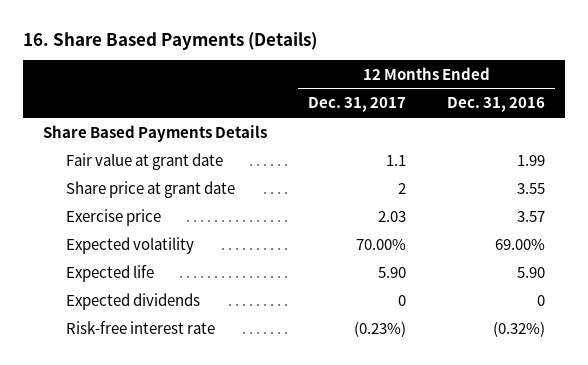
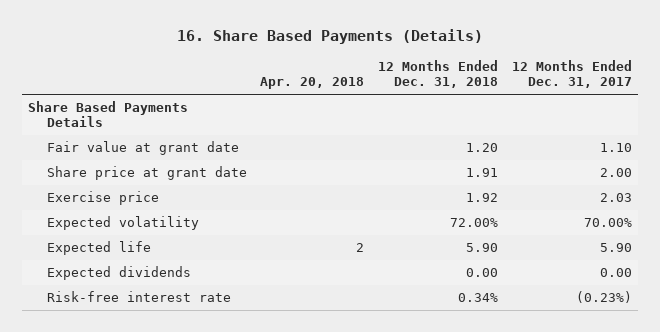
[446,97,545,113] Dec. 31, 2016 -> none
none -> [260,77,365,90] Apr. 20, 2018
none -> [377,60,498,89] 12 Months Ended Dec. 31, 2018
[386,154,407,166] 1.1 -> [599,143,632,153] 1.10
[398,182,407,194] 2 -> [599,168,632,178] 2.00
[398,294,407,306] 0 -> [599,268,632,278] 0.00

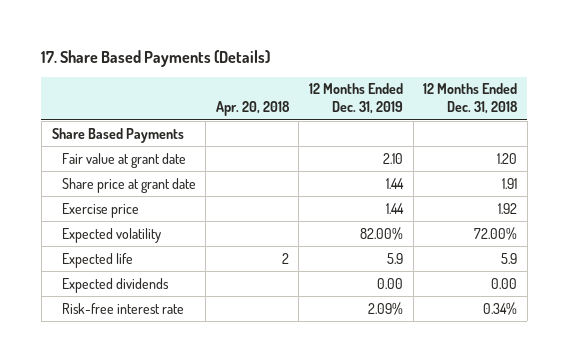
[176,29,483,45] 16. Share Based Payments (Details) -> [41,49,271,67] 17. Share Based Payments (Details)
[511,60,632,89] 12 Months Ended Dec. 31, 2017 -> none
none -> [308,83,403,114] 12 Months Ended Dec. 31, 2019
[28,101,189,128] Share Based Payments Details -> [51,127,184,143] Share Based Payments
[465,243,498,253] 5.90 -> [501,252,518,264] 5.9

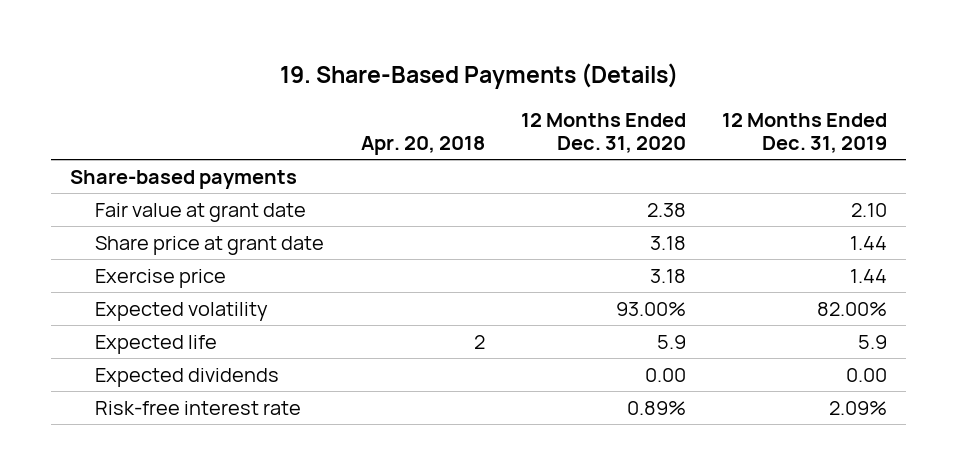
[41,49,271,67] 17. Share Based Payments (Details) -> [279,62,678,89] 19. Share-Based Payments (Details)
[423,83,519,114] 12 Months Ended Dec. 31, 2018 -> none
none -> [521,112,687,153] 12 Months Ended Dec. 31, 2020
[51,127,184,143] Share Based Payments -> [69,169,297,189] Share-based payments

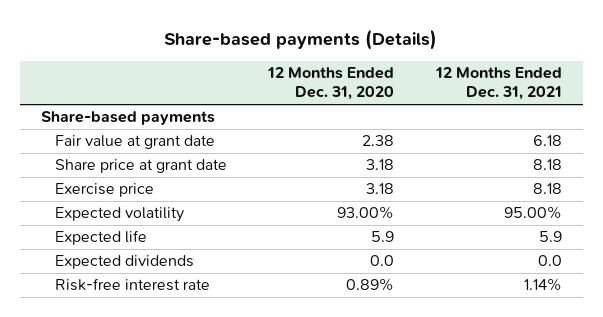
[279,62,678,89] 19. Share-Based Payments (Details) -> [164,28,438,50] Share-based payments (Details)
[360,135,485,155] Apr. 20, 2018 -> none
[722,112,888,153] 12 Months Ended Dec. 31, 2019 -> none
none -> [434,67,562,101] 12 Months Ended Dec. 31, 2021
[645,367,687,382] 0.00 -> [370,255,395,267] 0.0

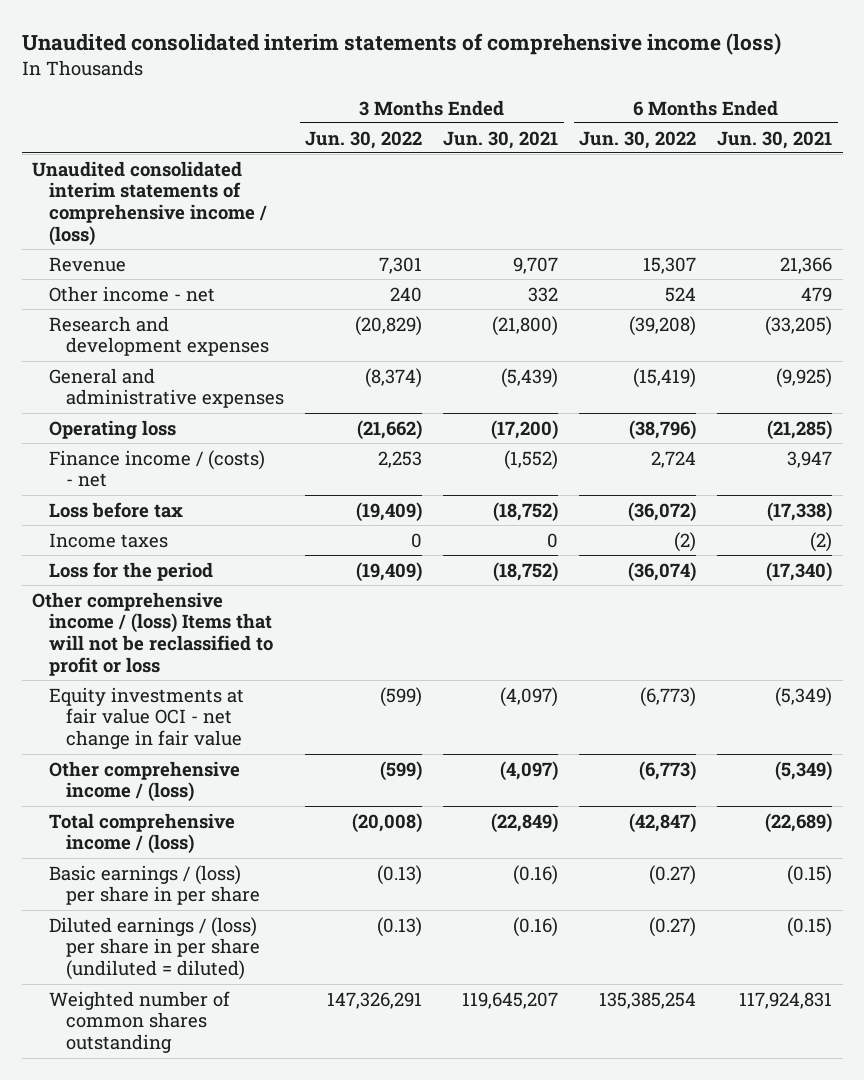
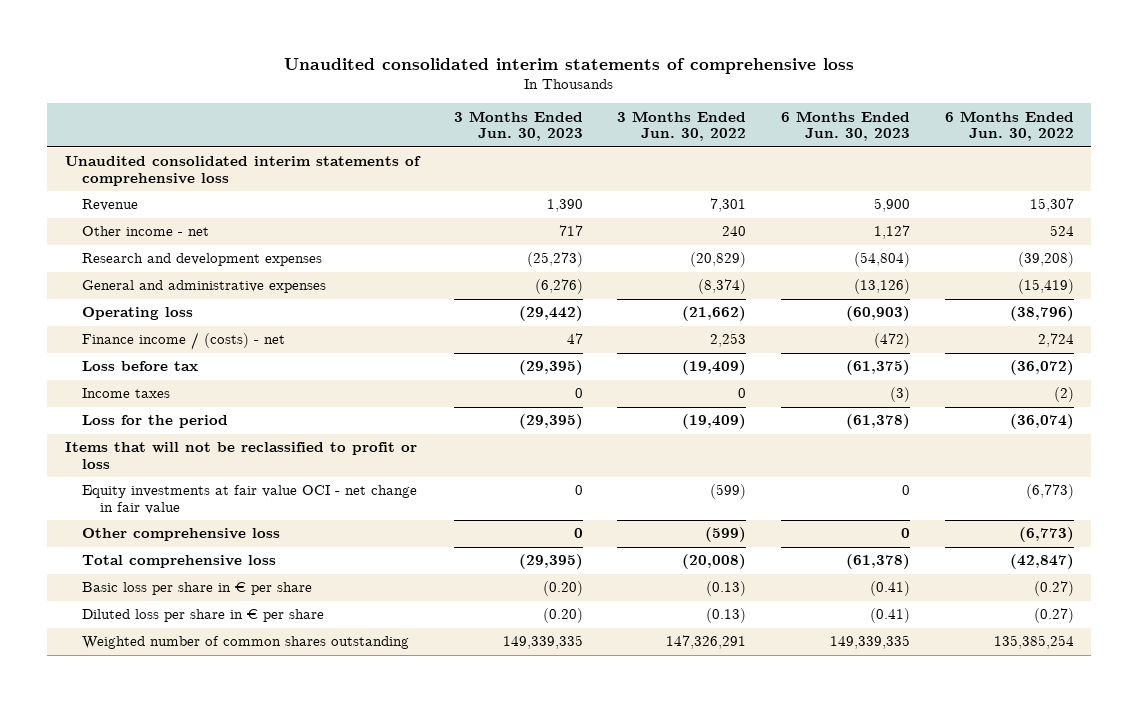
[21,32,781,55] Unaudited consolidated interim statements of comprehensive income (loss) -> [284,57,855,74] Unaudited consolidated interim statements of comprehensive loss
[443,130,559,149] Jun. 30, 2021 -> none
[717,130,833,149] Jun. 30, 2021 -> none
none -> [453,110,583,142] 3 Months Ended Jun. 30, 2023
none -> [780,110,910,142] 6 Months Ended Jun. 30, 2023
[32,160,268,247] Unaudited consolidated interim statements of comprehensive income / (loss) -> [64,156,421,186] Unaudited consolidated interim statements of comprehensive loss
[32,591,274,677] Other comprehensive income / (loss) Items that will not be reclassified to profit or loss -> [64,442,417,469] Items that will not be reclassified to profit or loss
[49,760,241,803] Other comprehensive income / (loss) -> [82,528,281,542] Other comprehensive loss
[49,812,236,855] Total comprehensive income / (loss) -> [82,555,277,569] Total comprehensive loss
[49,864,261,906] Basic earnings / (loss) per share in per share -> [82,582,313,596] Basic loss per share in € per share
[49,916,261,981] Diluted earnings / (loss) per share in per share (undiluted = diluted) -> [82,609,325,623] Diluted loss per share in € per share

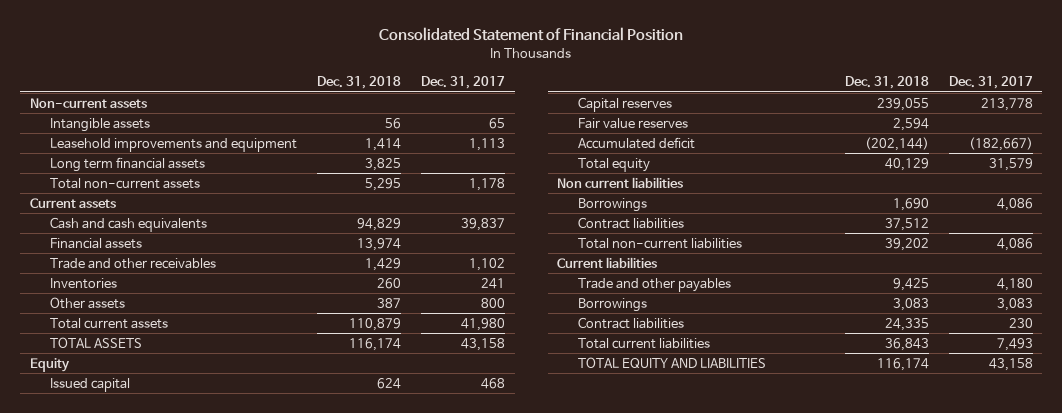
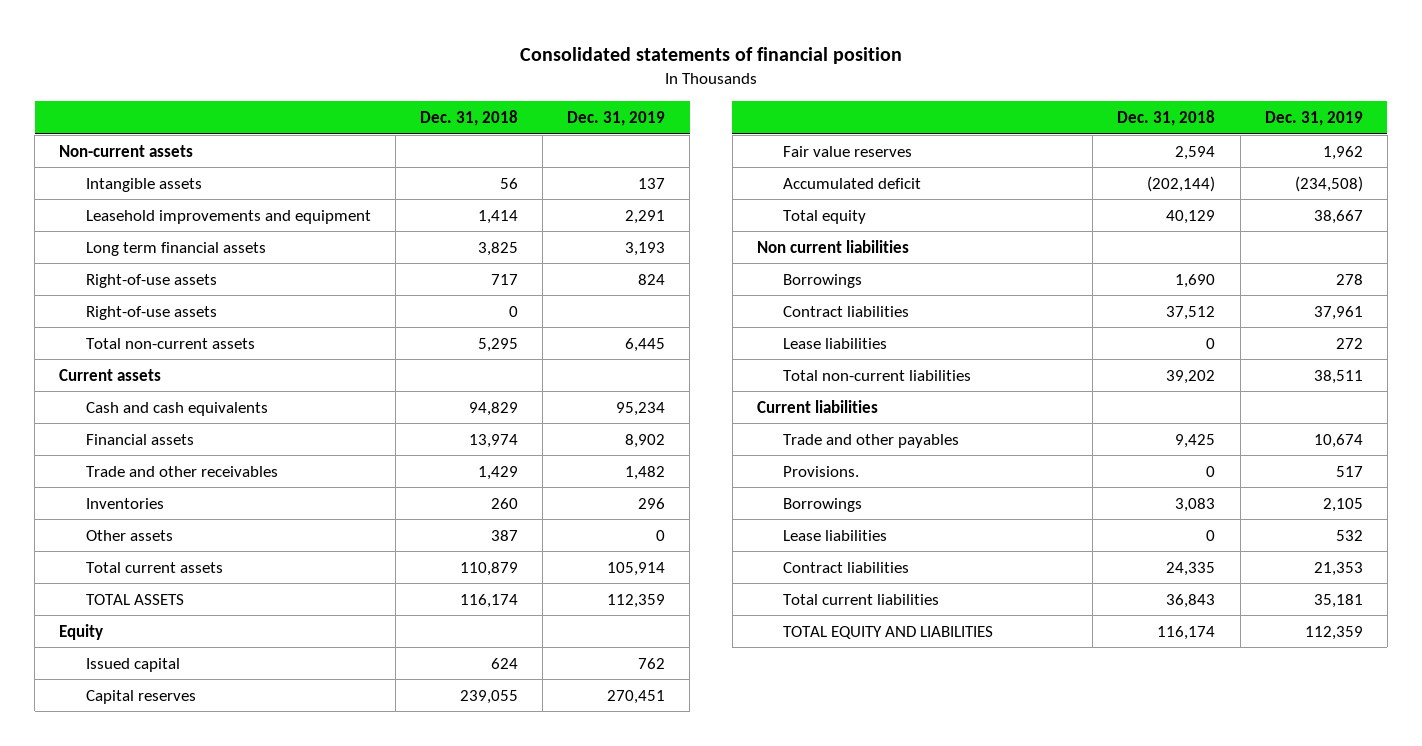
[379,27,684,42] Consolidated Statement of Financial Position -> [519,47,902,65] Consolidated statements of financial position
[420,76,505,90] Dec. 31, 2017 -> none
none -> [567,110,666,126] Dec. 31, 2019
none -> [85,273,217,288] Right-of-use assets
none -> [85,305,217,320] Right-of-use assets
none -> [783,337,888,349] Lease liabilities
none -> [783,465,860,477] Provisions.
none -> [783,529,888,541] Lease liabilities

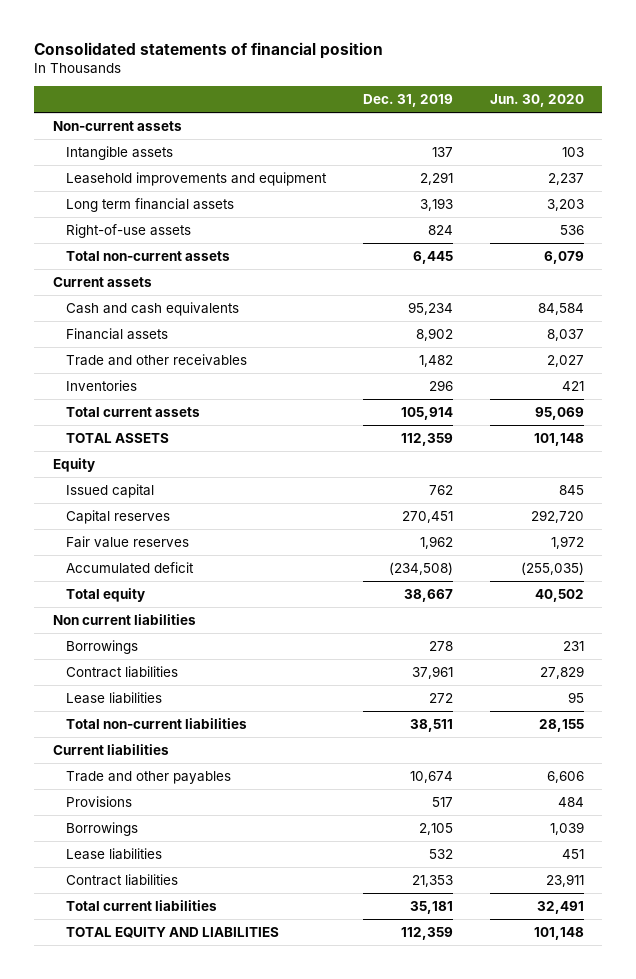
[419,109,518,126] Dec. 31, 2018 -> none
none -> [489,94,584,108] Jun. 30, 2020
[85,305,217,320] Right-of-use assets -> none
[85,529,173,541] Other assets -> none
[783,465,860,477] Provisions. -> [65,796,132,808] Provisions

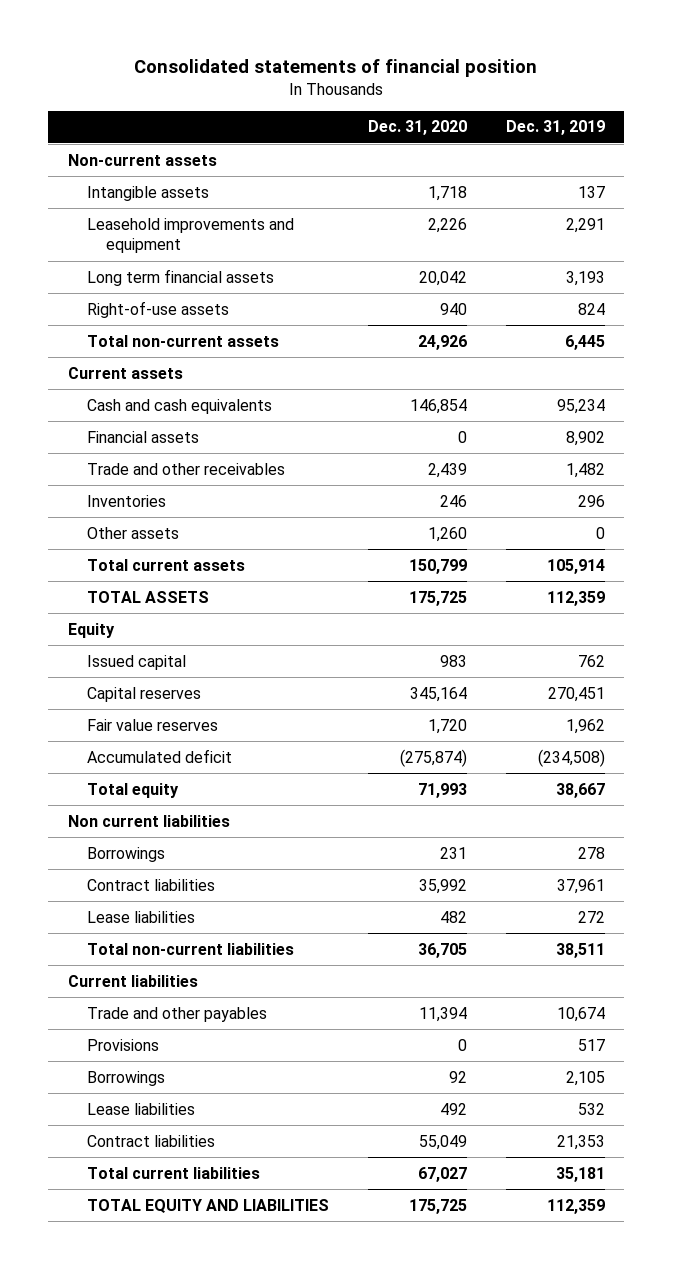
[489,94,584,108] Jun. 30, 2020 -> none
none -> [367,120,467,136] Dec. 31, 2020
none -> [86,526,179,539] Other assets

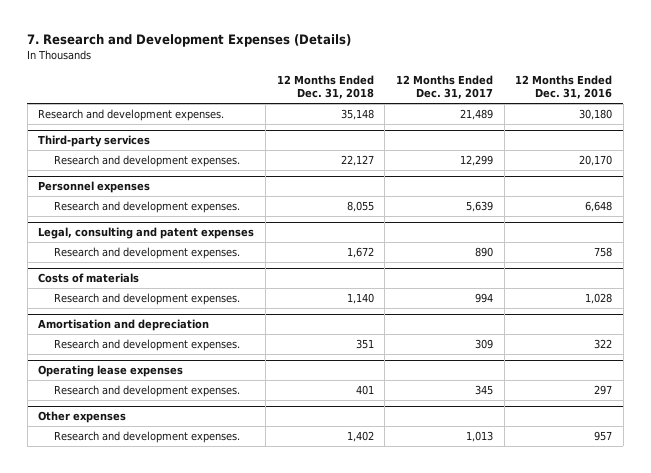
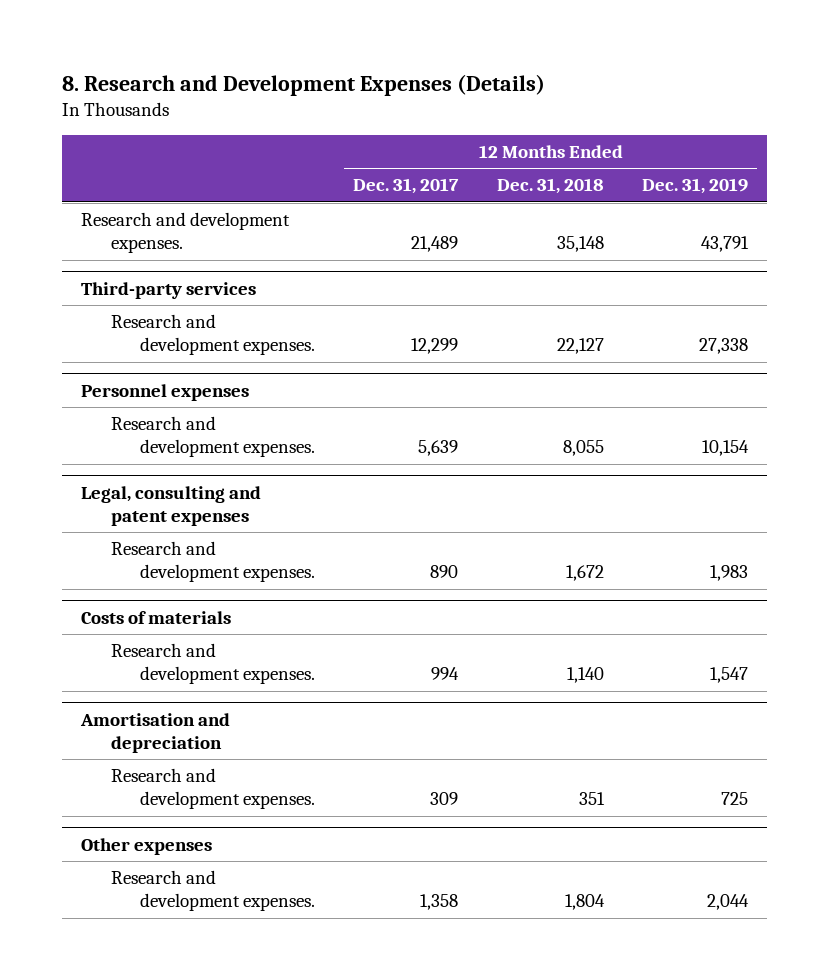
[27,34,352,48] 7. Research and Development Expenses (Details) -> [62,74,546,97] 8. Research and Development Expenses (Details)
[515,75,613,100] 12 Months Ended Dec. 31, 2016 -> none
none -> [641,178,748,195] Dec. 31, 2019
[38,365,184,378] Operating lease expenses -> none
[54,384,241,397] Research and development expenses. -> none
[346,430,374,442] 1,402 -> [564,894,605,911] 1,804
[465,430,493,442] 1,013 -> [420,894,459,911] 1,358

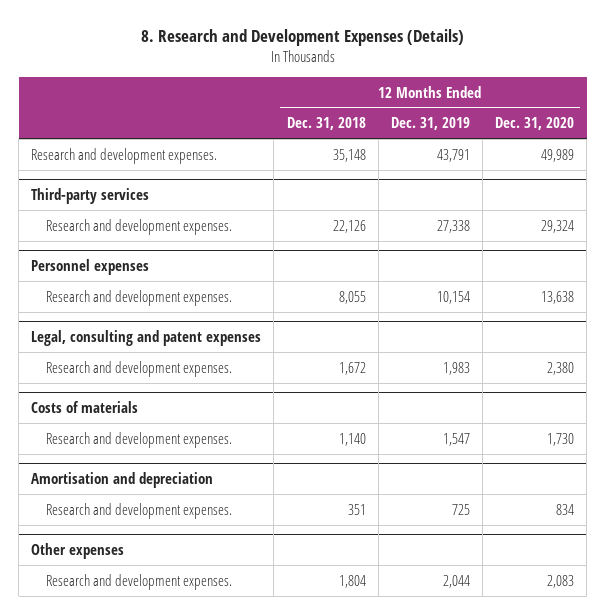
[353,178,460,195] Dec. 31, 2017 -> none
none -> [495,117,575,131] Dec. 31, 2020
[556,338,604,355] 22,127 -> [332,219,366,233] 22,126

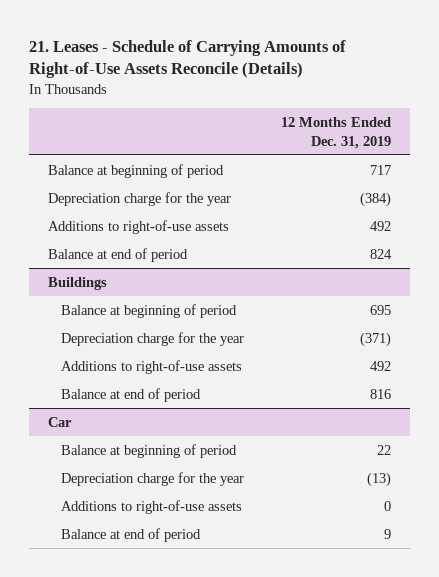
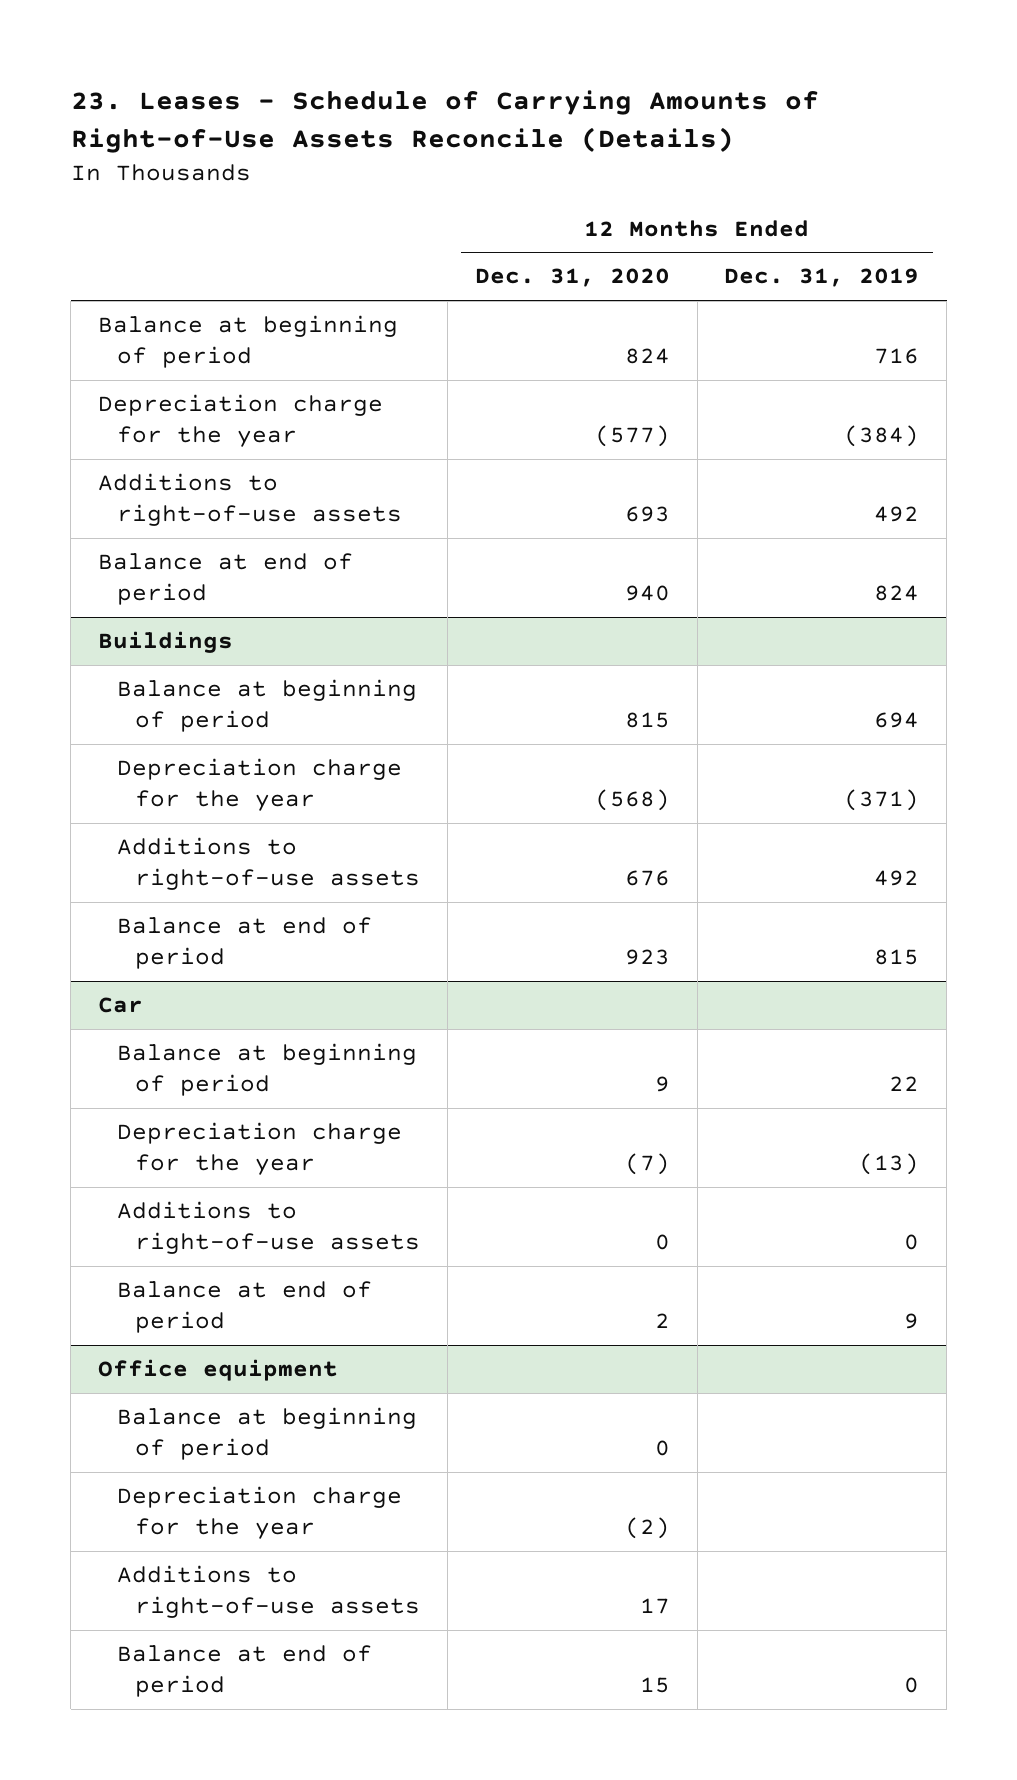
[29,39,347,79] 21. Leases - Schedule of Carrying Amounts of Right-of-Use Assets Reconcile (Details) -> [70,89,819,153] 23. Leases - Schedule of Carrying Amounts of Right-of-Use Assets Reconcile (Details)
none -> [474,268,670,288] Dec. 31, 2020
[370,164,392,175] 717 -> [874,348,920,365] 716
[370,304,392,315] 695 -> [874,712,920,729] 694
[370,388,392,399] 816 -> [874,949,920,966] 815
none -> [98,1359,339,1382] Office equipment
none -> [116,1407,417,1461] Balance at beginning of period
none -> [116,1486,402,1540] Depreciation charge for the year
none -> [116,1565,421,1619] Additions to right-of-use assets
none -> [116,1645,372,1698] Balance at end of period

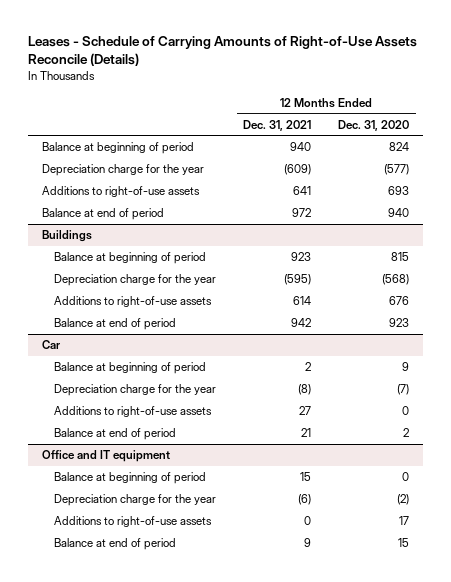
[70,89,819,153] 23. Leases - Schedule of Carrying Amounts of Right-of-Use Assets Reconcile (Details) -> [28,36,418,67] Leases - Schedule of Carrying Amounts of Right-of-Use Assets Reconcile (Details)
[724,268,920,288] Dec. 31, 2019 -> none
none -> [243,119,312,131] Dec. 31, 2021
[98,1359,339,1382] Office equipment -> [41,450,170,463] Office and IT equipment

